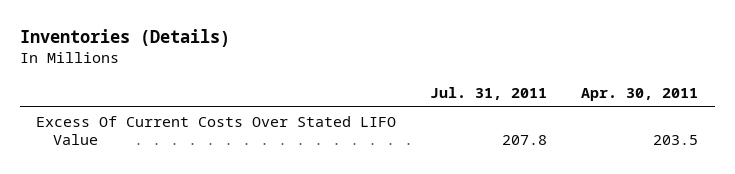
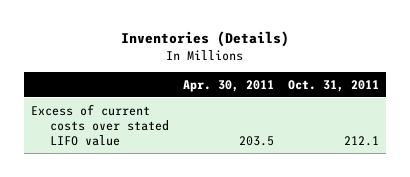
[430,86,548,100] Jul. 31, 2011 -> none
none -> [287,79,379,92] Oct. 31, 2011
[36,115,397,145] Excess Of Current Costs Over Stated LIFO Value -> [31,103,169,147] Excess of current costs over stated LIFO value

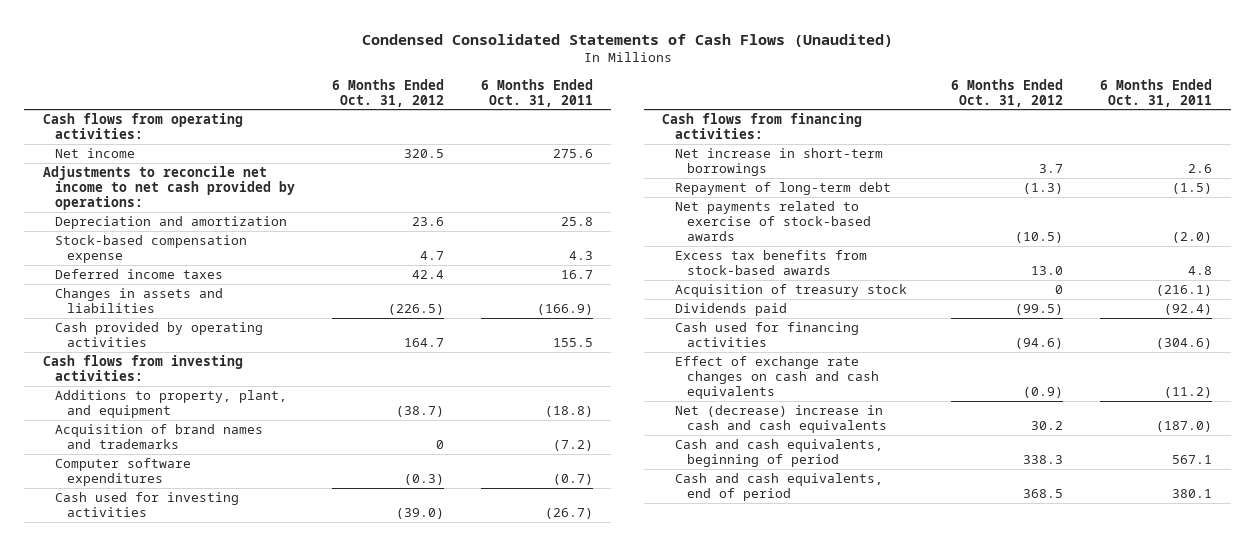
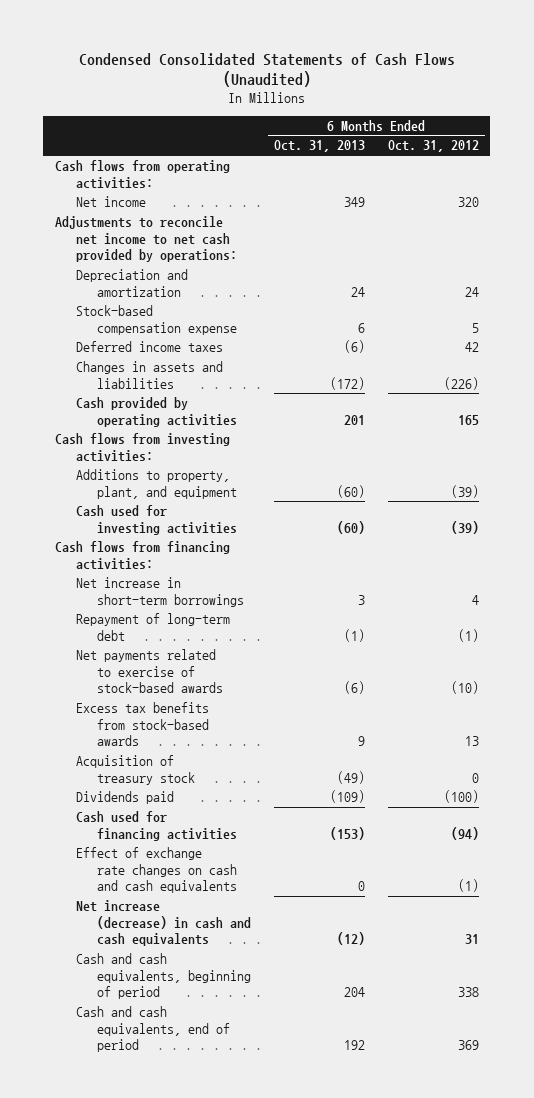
[480,78,593,107] 6 Months Ended Oct. 31, 2011 -> none
none -> [273,140,365,153] Oct. 31, 2013
[403,149,444,159] 320.5 -> [457,197,479,208] 320
[411,217,444,227] 23.6 -> [464,286,479,297] 24
[419,251,444,261] 4.7 -> [471,322,479,333] 5
[411,270,444,280] 42.4 -> [464,342,479,353] 42
[387,304,444,316] (226.5) -> [443,376,479,390] (226)
[403,338,444,348] 164.7 -> [457,414,479,425] 165
[55,424,264,450] Acquisition of brand names and trademarks -> none
[55,458,192,487] Computer software expenditures -> none
[395,406,444,418] (38.7) -> [450,484,479,498] (39)
[395,508,444,520] (39.0) -> [450,520,479,534] (39)
[1039,164,1064,174] 3.7 -> [471,594,479,605] 4
[1023,183,1064,195] (1.3) -> [457,628,479,642] (1)
[1015,232,1064,244] (10.5) -> [450,680,479,694] (10)
[1031,266,1064,276] 13.0 -> [464,735,479,746] 13
[1015,304,1064,316] (99.5) -> [443,790,479,804] (100)
[1015,338,1064,350] (94.6) -> [450,826,479,840] (94)
[1023,387,1064,399] (0.9) -> [457,878,479,892] (1)
[674,405,887,434] Net (decrease) increase in cash and cash equivalents -> [75,900,251,946] Net increase (decrease) in cash and cash equivalents
[1031,421,1064,431] 30.2 -> [464,933,479,944] 31
[1023,455,1064,465] 338.3 -> [457,986,479,997] 338
[1023,489,1064,499] 368.5 -> [457,1039,479,1050] 369

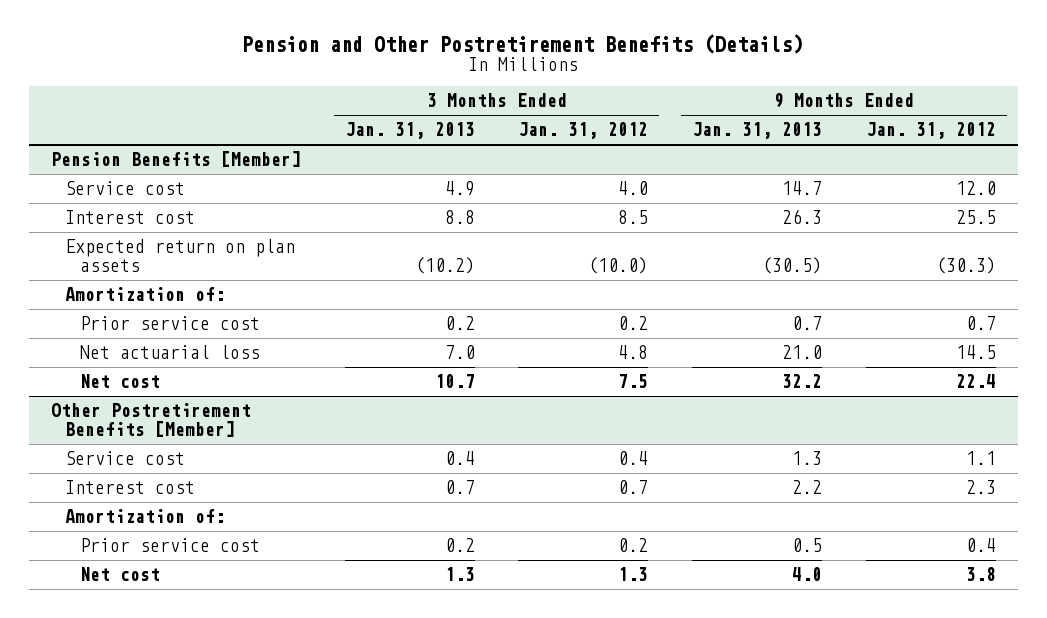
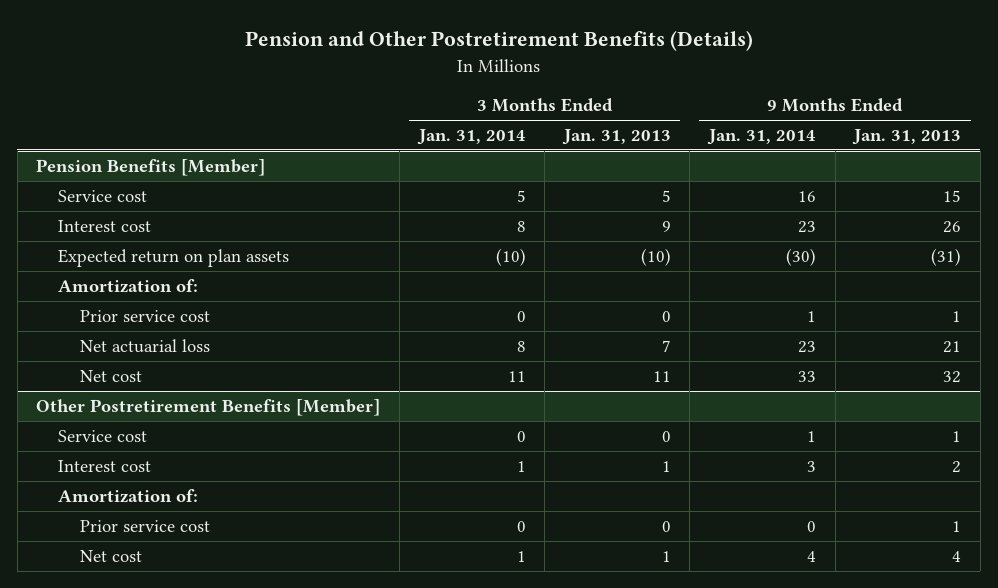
[518,122,649,140] Jan. 31, 2012 -> none
[866,122,997,140] Jan. 31, 2012 -> none
none -> [416,128,526,145] Jan. 31, 2014
none -> [706,128,816,145] Jan. 31, 2014
[444,181,475,197] 4.9 -> [661,189,671,202] 5
[782,181,823,196] 14.7 -> [943,189,962,202] 15
[444,210,475,225] 8.8 -> [661,220,671,232] 9
[782,209,823,225] 26.3 -> [943,220,962,233] 26
[414,257,475,275] (10.2) -> [640,247,671,266] (10)
[762,257,823,275] (30.5) -> [931,247,962,266] (31)
[444,316,475,331] 0.2 -> [661,310,671,322] 0
[792,316,823,331] 0.7 -> [952,310,962,322] 1
[444,345,475,360] 7.0 -> [661,339,671,352] 7
[782,345,823,360] 21.0 -> [943,340,962,353] 21
[434,374,475,389] 10.7 -> [652,370,671,382] 11
[782,374,823,389] 32.2 -> [943,370,962,383] 32
[444,451,475,466] 0.4 -> [661,430,671,442] 0
[792,451,823,466] 1.3 -> [952,430,962,442] 1
[444,480,475,495] 0.7 -> [661,460,671,472] 1
[792,480,823,495] 2.2 -> [952,460,962,473] 2
[444,538,475,553] 0.2 -> [661,520,671,532] 0
[792,538,823,553] 0.5 -> [952,520,962,532] 1
[444,567,475,582] 1.3 -> [661,550,671,562] 1
[792,567,823,582] 4.0 -> [952,550,962,562] 4

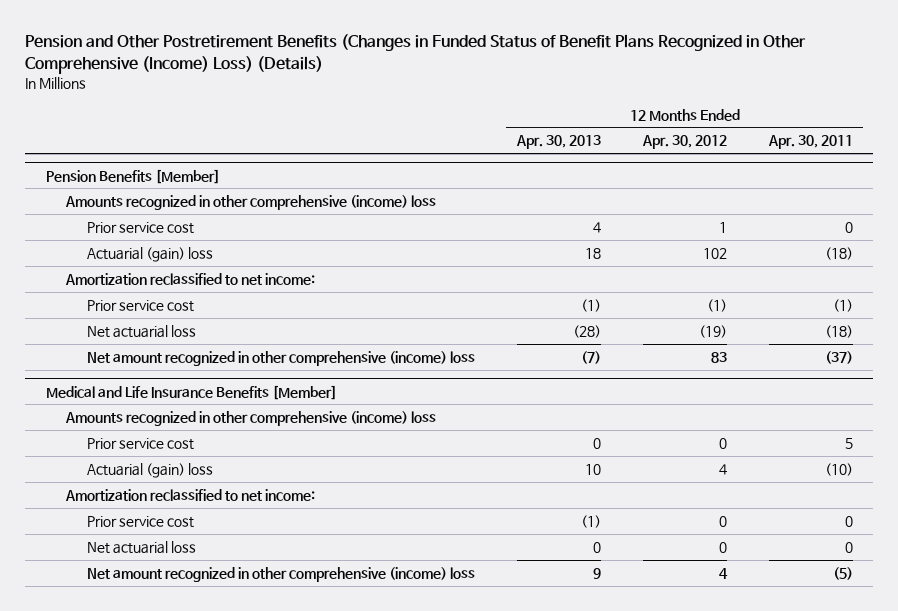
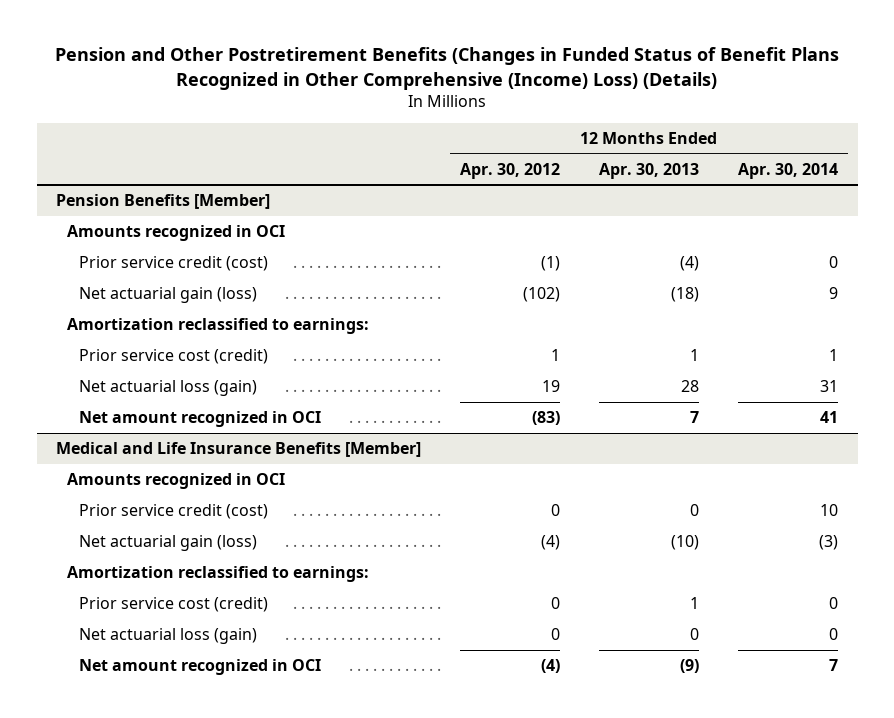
[767,135,853,150] Apr. 30, 2011 -> none
none -> [738,162,839,179] Apr. 30, 2014
[65,194,437,210] Amounts recognized in other comprehensive (income) loss -> [67,225,286,242] Amounts recognized in OCI
[86,221,194,234] Prior service cost -> [78,256,268,272] Prior service credit (cost)
[592,221,601,233] 4 -> [680,256,700,272] (4)
[718,221,727,233] 1 -> [541,256,561,272] (1)
[86,246,213,262] Actuarial (gain) loss -> [78,287,257,304] Net actuarial gain (loss)
[584,247,601,259] 18 -> [671,287,700,303] (18)
[702,247,727,259] 102 -> [523,287,561,303] (102)
[65,272,316,285] Amortization reclassified to net income: -> [67,318,370,335] Amortization reclassified to earnings:
[86,299,194,312] Prior service cost -> [78,349,268,365] Prior service cost (credit)
[580,298,601,312] (1) -> [690,349,700,362] 1
[706,298,727,312] (1) -> [551,349,561,362] 1
[86,324,196,338] Net actuarial loss -> [78,380,257,397] Net actuarial loss (gain)
[572,324,601,338] (28) -> [681,380,700,393] 28
[698,324,727,338] (19) -> [542,380,561,393] 19
[86,350,475,366] Net amount recognized in other comprehensive (income) loss -> [78,411,321,428] Net amount recognized in OCI
[580,350,601,364] (7) -> [690,411,700,424] 7
[710,351,727,363] 83 -> [532,411,561,426] (83)
[65,410,437,426] Amounts recognized in other comprehensive (income) loss -> [67,473,286,490] Amounts recognized in OCI
[86,437,194,450] Prior service cost -> [78,504,268,520] Prior service credit (cost)
[86,462,213,478] Actuarial (gain) loss -> [78,535,257,552] Net actuarial gain (loss)
[584,463,601,475] 10 -> [671,535,700,551] (10)
[718,463,727,475] 4 -> [541,535,561,551] (4)
[65,488,316,501] Amortization reclassified to net income: -> [67,566,370,583] Amortization reclassified to earnings:
[86,515,194,528] Prior service cost -> [78,597,268,613] Prior service cost (credit)
[580,514,601,528] (1) -> [690,597,700,610] 1
[86,540,196,554] Net actuarial loss -> [78,628,257,645] Net actuarial loss (gain)
[86,566,475,582] Net amount recognized in other comprehensive (income) loss -> [78,659,321,676] Net amount recognized in OCI
[592,567,601,579] 9 -> [680,659,700,674] (9)
[718,567,728,579] 4 -> [541,659,561,674] (4)

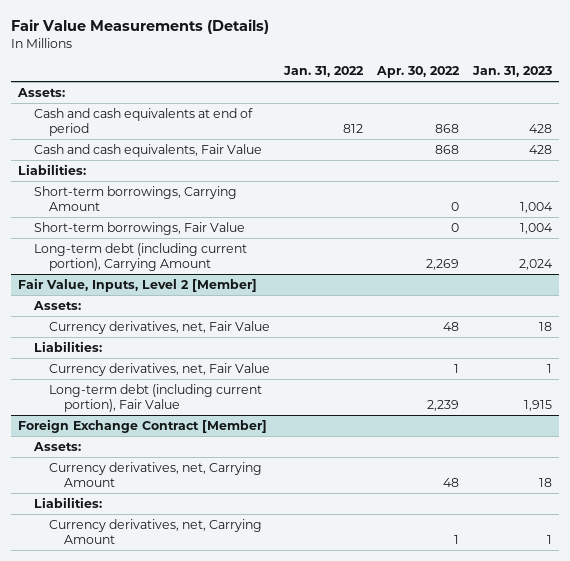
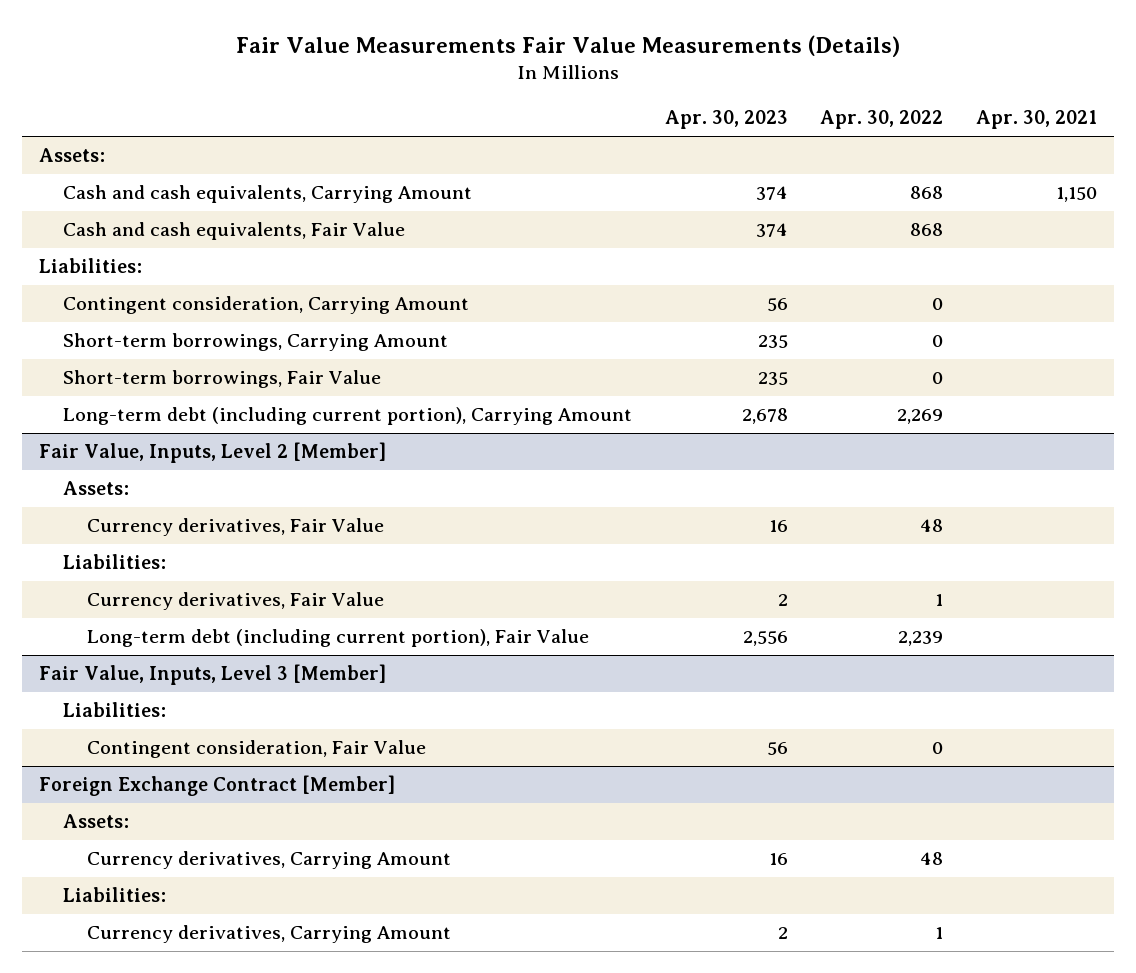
[11,18,270,34] Fair Value Measurements (Details) -> [236,34,901,57] Fair Value Measurements Fair Value Measurements (Details)
[282,66,364,78] Jan. 31, 2022 -> none
[472,66,553,78] Jan. 31, 2023 -> none
none -> [664,110,788,130] Apr. 30, 2023
none -> [976,110,1098,130] Apr. 30, 2021
[33,107,253,136] Cash and cash equivalents at end of period -> [62,185,472,204] Cash and cash equivalents, Carrying Amount
none -> [62,296,469,315] Contingent consideration, Carrying Amount
[48,320,270,334] Currency derivatives, net, Fair Value -> [86,518,384,537] Currency derivatives, Fair Value
[48,362,270,376] Currency derivatives, net, Fair Value -> [86,592,384,611] Currency derivatives, Fair Value
none -> [38,664,386,686] Fair Value, Inputs, Level 3 [Member]
none -> [62,702,166,718] Liabilities:
none -> [86,740,426,759] Contingent consideration, Fair Value
[48,461,262,487] Currency derivatives, net, Carrying Amount -> [86,851,451,870] Currency derivatives, Carrying Amount
[48,518,262,544] Currency derivatives, net, Carrying Amount -> [86,925,451,944] Currency derivatives, Carrying Amount

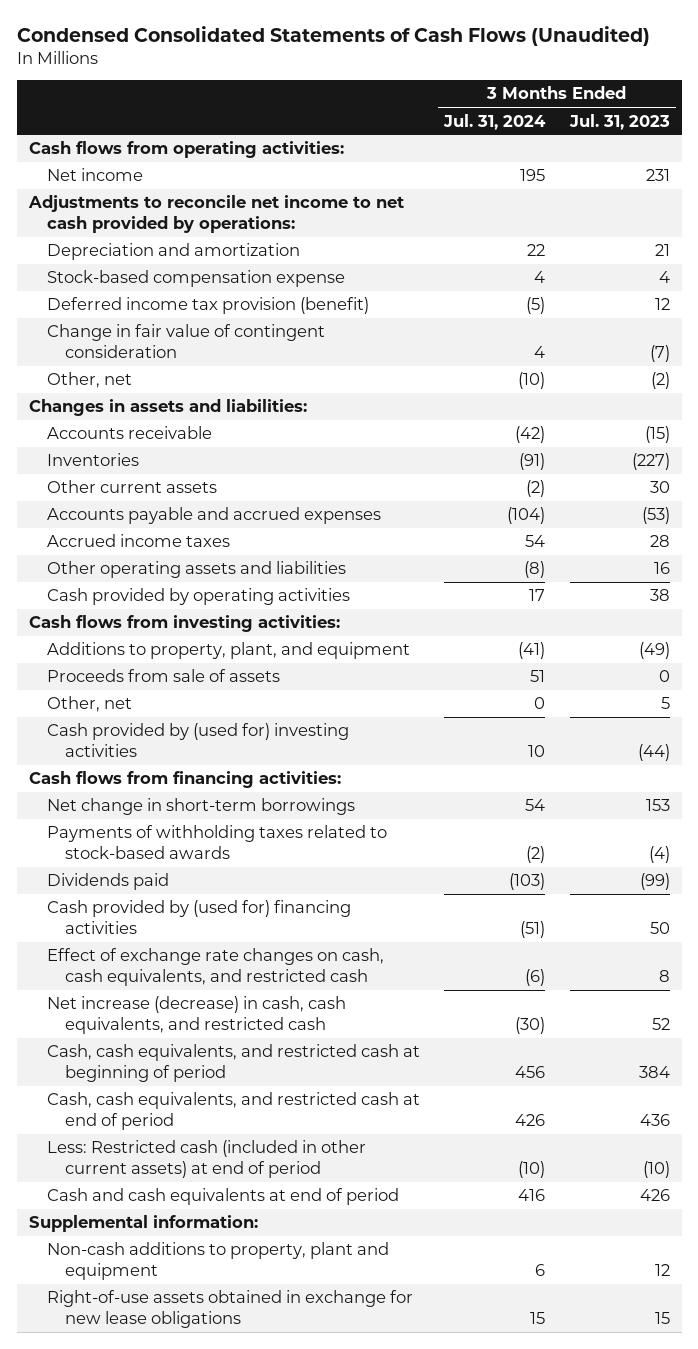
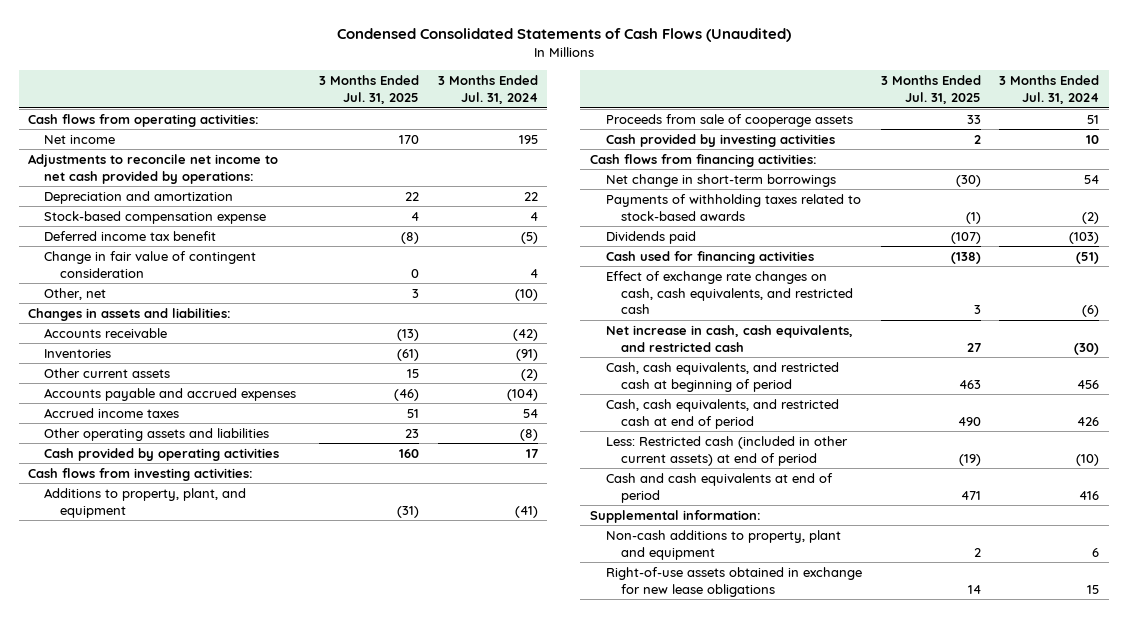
[568,113,670,130] Jul. 31, 2023 -> none
none -> [319,75,420,104] 3 Months Ended Jul. 31, 2025
[46,297,369,315] Deferred income tax provision (benefit) -> [44,230,217,241] Deferred income tax benefit
[46,696,132,713] Other, net -> none
[46,669,280,683] Proceeds from sale of assets -> [605,113,853,127] Proceeds from sale of cooperage assets
[46,723,349,757] Cash provided by (used for) investing activities -> [605,133,835,147] Cash provided by investing activities
[46,900,351,934] Cash provided by (used for) financing activities -> [605,250,814,264] Cash used for financing activities
[46,996,346,1034] Net increase (decrease) in cash, cash equivalents, and restricted cash -> [605,324,853,352] Net increase in cash, cash equivalents, and restricted cash

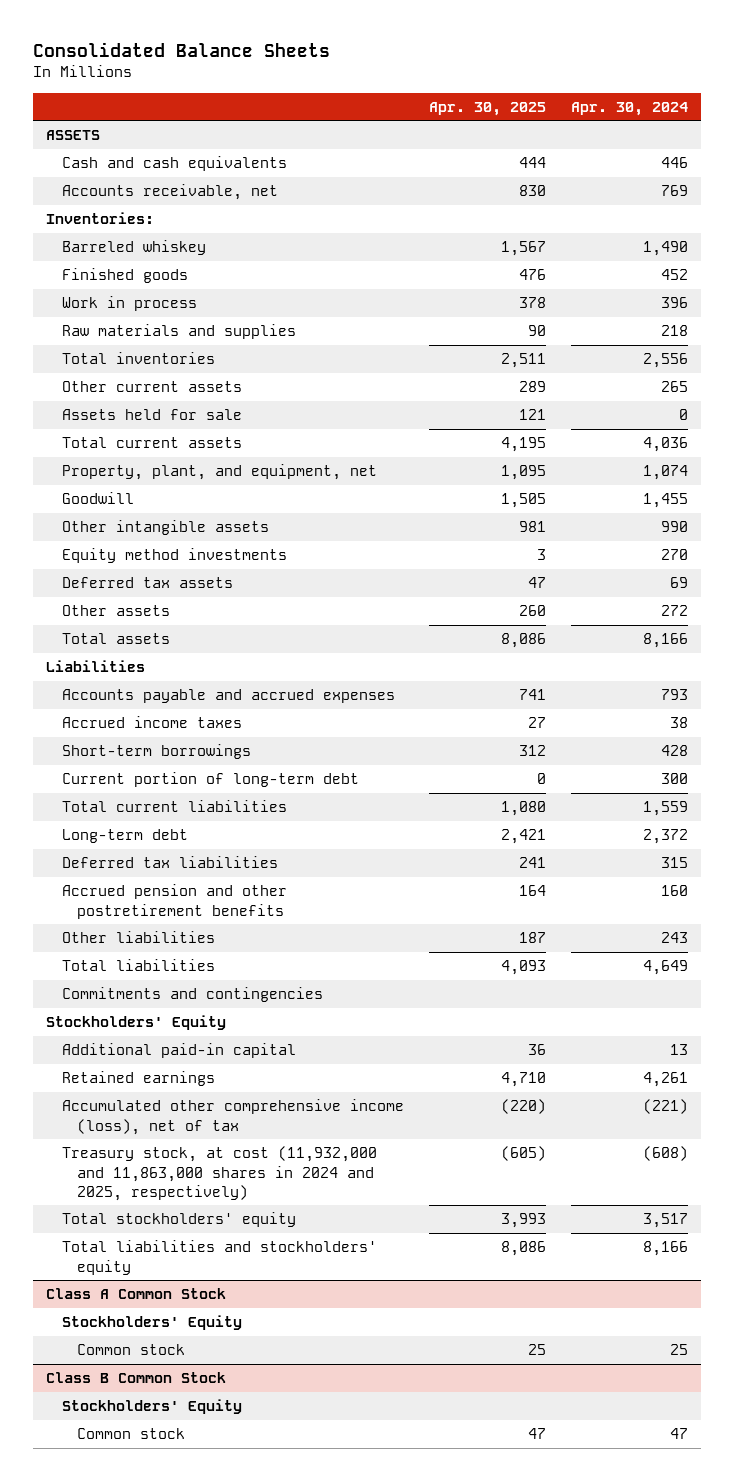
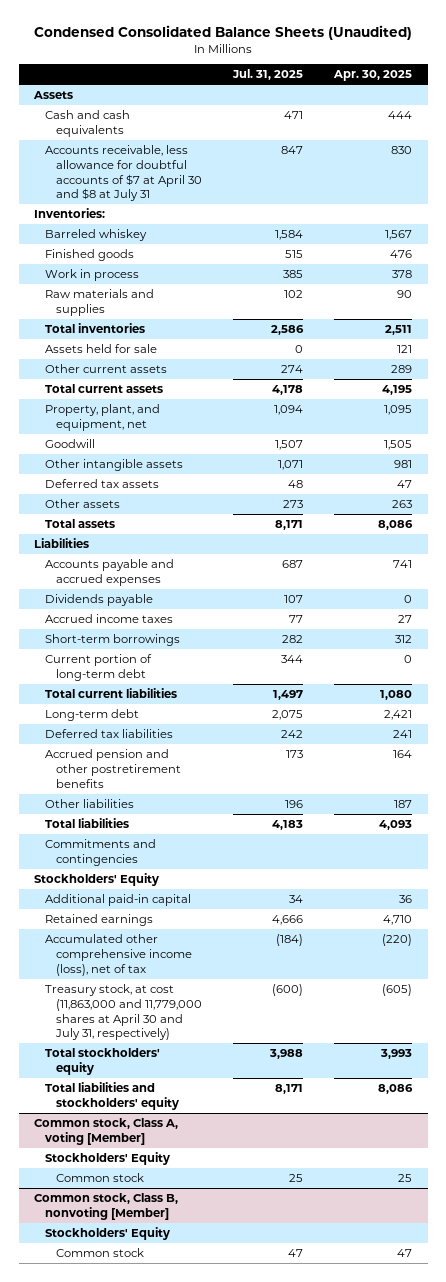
[33,41,331,57] Consolidated Balance Sheets -> [34,24,413,40] Condensed Consolidated Balance Sheets (Unaudited)
[571,101,689,116] Apr. 30, 2024 -> none
none -> [231,69,303,81] Jul. 31, 2025
[45,130,100,141] ASSETS -> [33,91,74,100] Assets
[61,184,278,201] Accounts receivable, net -> [44,145,202,202] Accounts receivable, less allowance for doubtful accounts of $7 at April 30 and $8 at July 31
[61,381,242,393] Other current assets -> [44,364,167,374] Other current assets
[61,548,287,564] Equity method investments -> none
[518,605,546,617] 260 -> [391,500,412,509] 263
none -> [44,594,153,607] Dividends payable
[61,1146,377,1201] Treasury stock, at cost (11,932,000 and 11,863,000 shares in 2024 and 2025, respectively) -> [44,984,202,1041] Treasury stock, at cost (11,863,000 and 11,779,000 shares at April 30 and July 31, respectively)
[45,1288,226,1300] Class A Common Stock -> [34,1118,179,1145] Common stock, Class A, voting [Member]
[45,1372,226,1384] Class B Common Stock -> [34,1193,179,1220] Common stock, Class B, nonvoting [Member]

